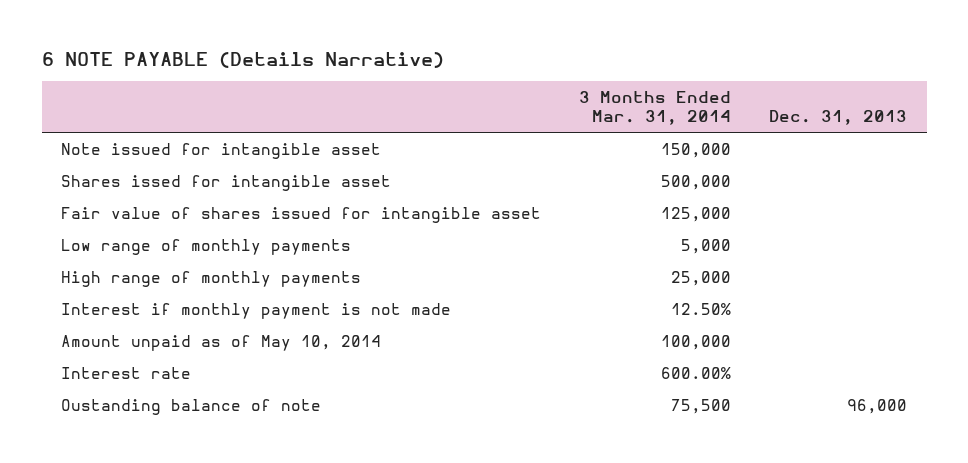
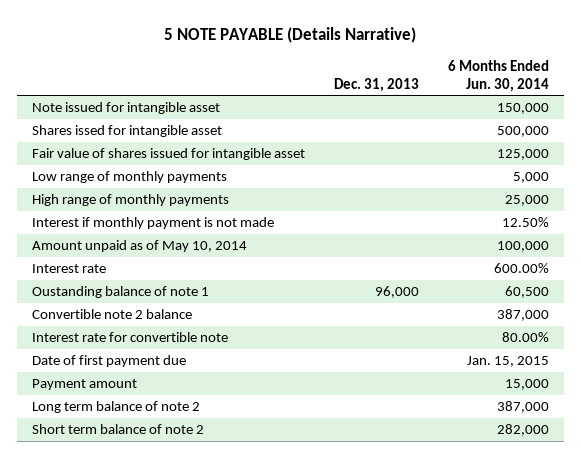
[41,51,444,68] 6 NOTE PAYABLE (Details Narrative) -> [164,27,417,44] 5 NOTE PAYABLE (Details Narrative)
[579,90,732,126] 3 Months Ended Mar. 31, 2014 -> none
none -> [447,59,549,92] 6 Months Ended Jun. 30, 2014
[60,398,321,415] Oustanding balance of note -> [31,286,209,299] Oustanding balance of note 1
none -> [31,309,192,320] Convertible note 2 balance
none -> [31,332,228,343] Interest rate for convertible note
none -> [31,355,186,368] Date of first payment due
none -> [31,379,137,391] Payment amount
none -> [31,401,200,414] Long term balance of note 2
none -> [31,424,204,435] Short term balance of note 2

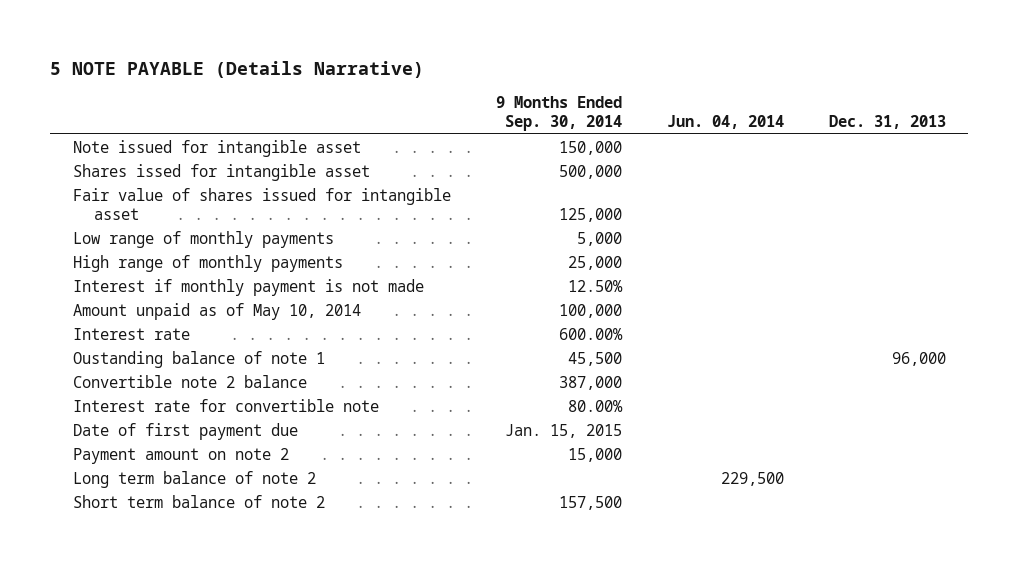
[447,59,549,92] 6 Months Ended Jun. 30, 2014 -> none
none -> [495,96,622,132] 9 Months Ended Sep. 30, 2014
none -> [666,115,784,130] Jun. 04, 2014
[31,379,137,391] Payment amount -> [72,447,289,464] Payment amount on note 2

